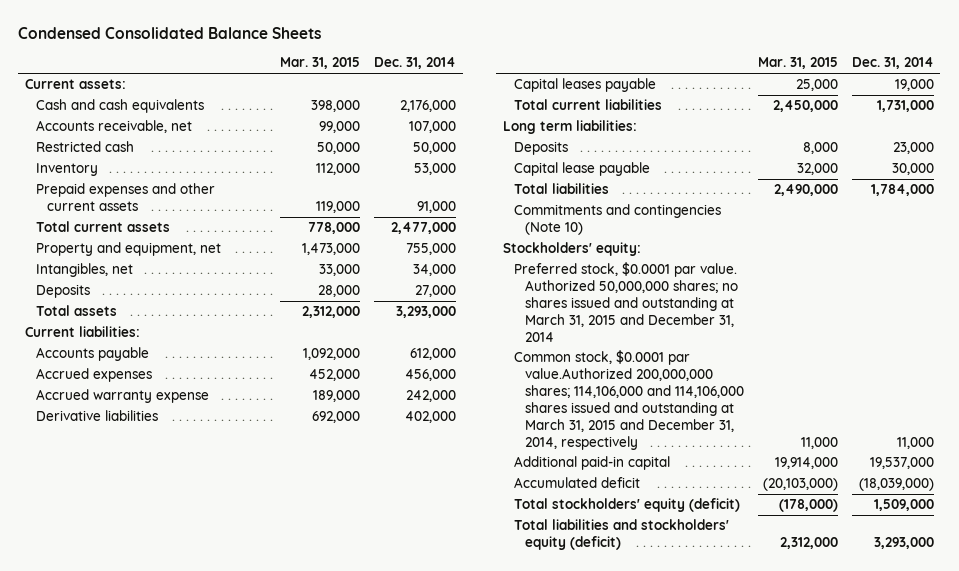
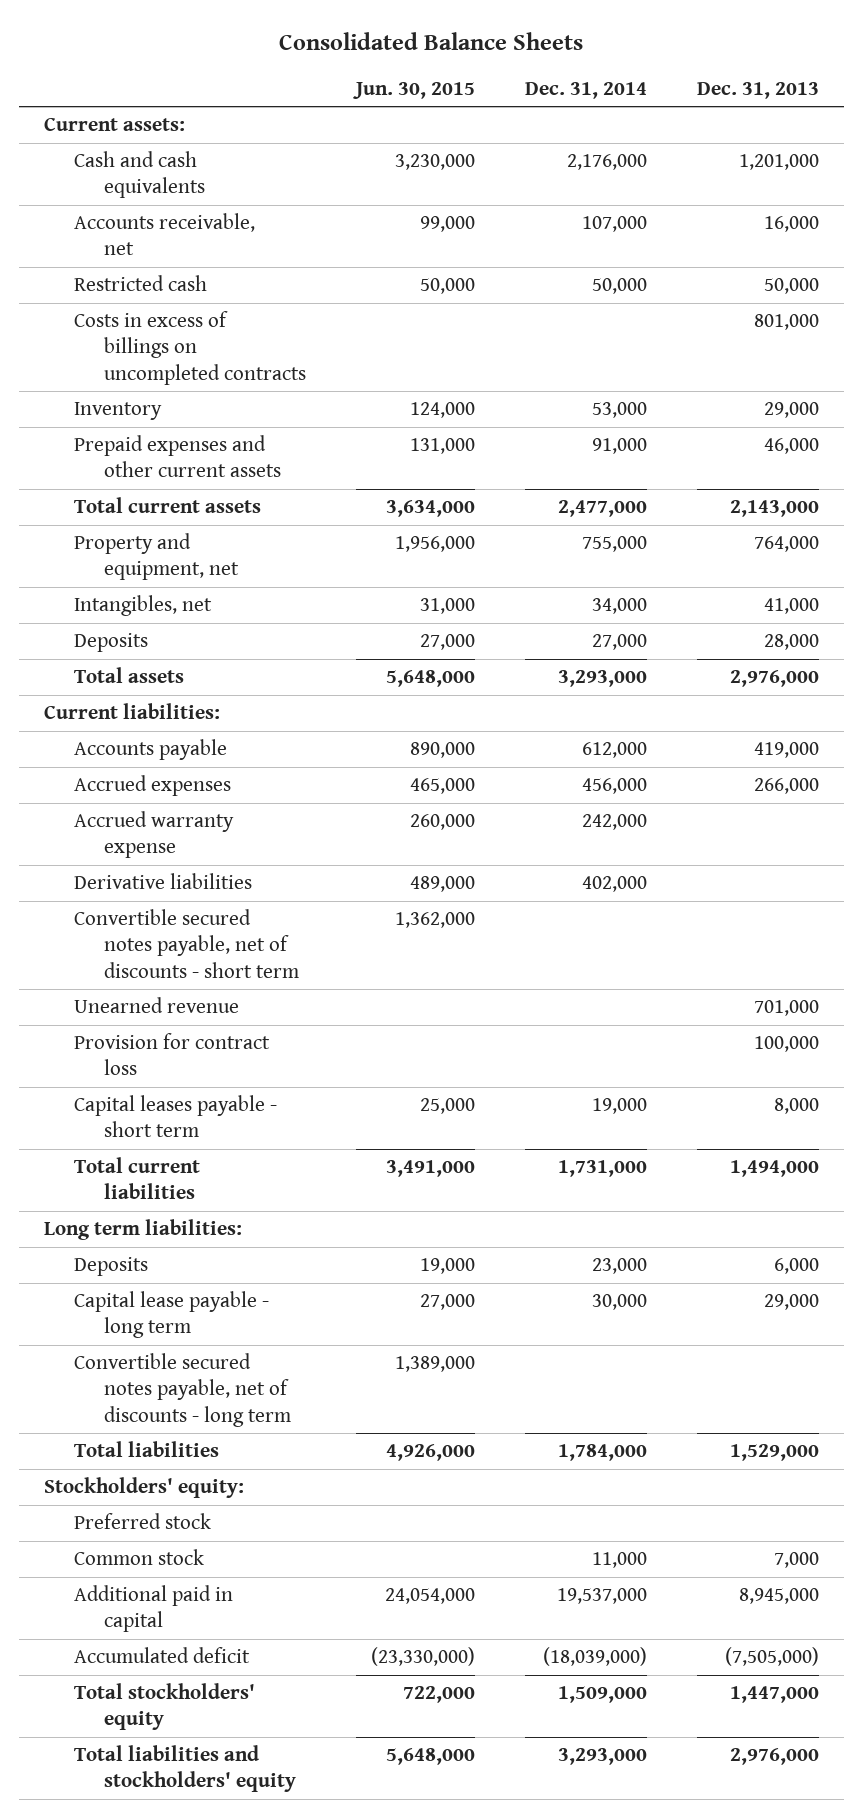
[18,26,322,39] Condensed Consolidated Balance Sheets -> [279,32,584,51] Consolidated Balance Sheets
[280,57,361,70] Mar. 31, 2015 -> none
none -> [352,81,475,99] Jun. 30, 2015
none -> [696,81,819,99] Dec. 31, 2013
none -> [73,311,306,385] Costs in excess of billings on uncompleted contracts
none -> [73,909,299,978] Convertible secured notes payable, net of discounts - short term
none -> [73,997,239,1014] Unearned revenue
none -> [73,1033,270,1076] Provision for contract loss
[514,78,657,93] Capital leases payable -> [73,1095,277,1138] Capital leases payable - short term
[514,162,651,177] Capital lease payable -> [73,1291,269,1339] Capital lease payable - long term
none -> [73,1353,291,1427] Convertible secured notes payable, net of discounts - long term
[514,204,722,236] Commitments and contingencies (Note 10) -> none
[514,262,739,342] Preferred stock, $0.0001 par value. Authorized 50,000,000 shares; no shares issued and outstanding at March 31, 2015 and December 31, 2014 -> [73,1513,211,1530] Preferred stock
[514,350,745,450] Common stock, $0.0001 par value.Authorized 200,000,000 shares; 114,106,000 and 114,106,000 shares issued and outstanding at March 31, 2015 and December 31, 2014, respectively -> [73,1549,204,1566] Common stock
[514,456,671,471] Additional paid-in capital -> [73,1585,233,1633] Additional paid in capital
[514,498,741,513] Total stockholders' equity (deficit) -> [73,1683,255,1731] Total stockholders' equity
[514,519,730,551] Total liabilities and stockholders' equity (deficit) -> [73,1745,296,1793] Total liabilities and stockholders' equity

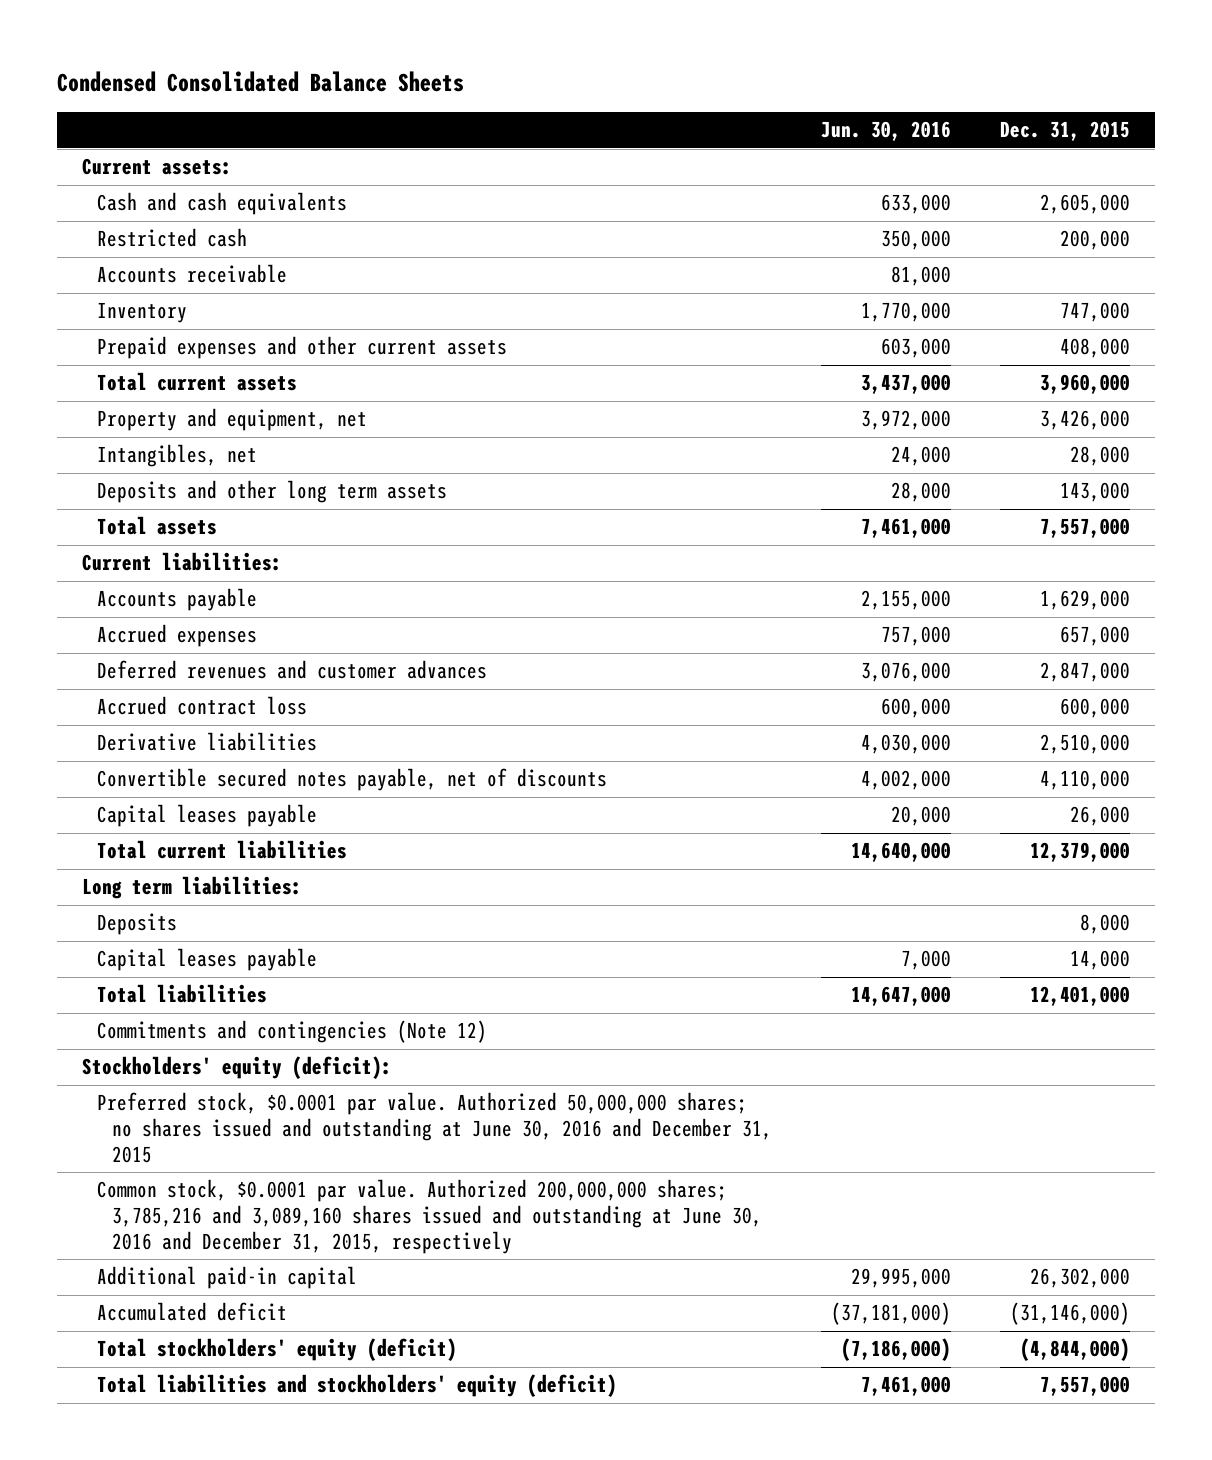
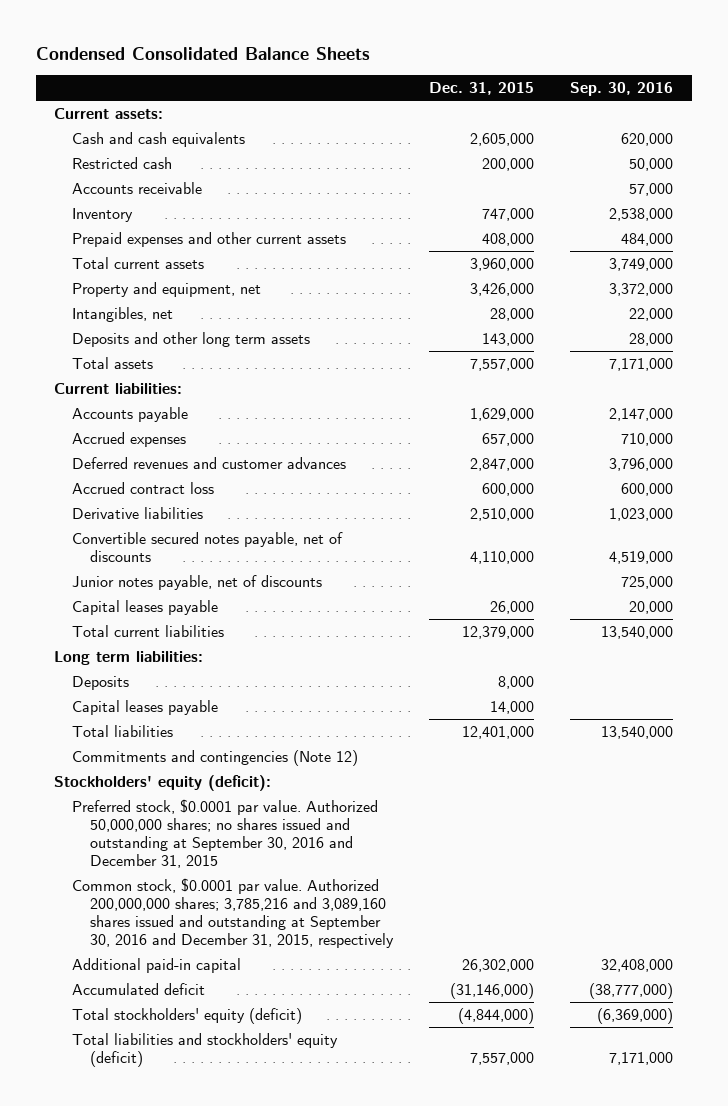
[821,121,952,142] Jun. 30, 2016 -> none
none -> [570,81,674,96] Sep. 30, 2016
none -> [71,574,322,590] Junior notes payable, net of discounts
[97,1092,773,1163] Preferred stock, $0.0001 par value. Authorized 50,000,000 shares; no shares issued and outstanding at June 30, 2016 and December 31, 2015 -> [71,798,378,868] Preferred stock, $0.0001 par value. Authorized 50,000,000 shares; no shares issued and outstanding at September 30, 2016 and December 31, 2015
[97,1179,763,1254] Common stock, $0.0001 par value. Authorized 200,000,000 shares; 3,785,216 and 3,089,160 shares issued and outstanding at June 30, 2016 and December 31, 2015, respectively -> [71,877,394,948] Common stock, $0.0001 par value. Authorized 200,000,000 shares; 3,785,216 and 3,089,160 shares issued and outstanding at September 30, 2016 and December 31, 2015, respectively

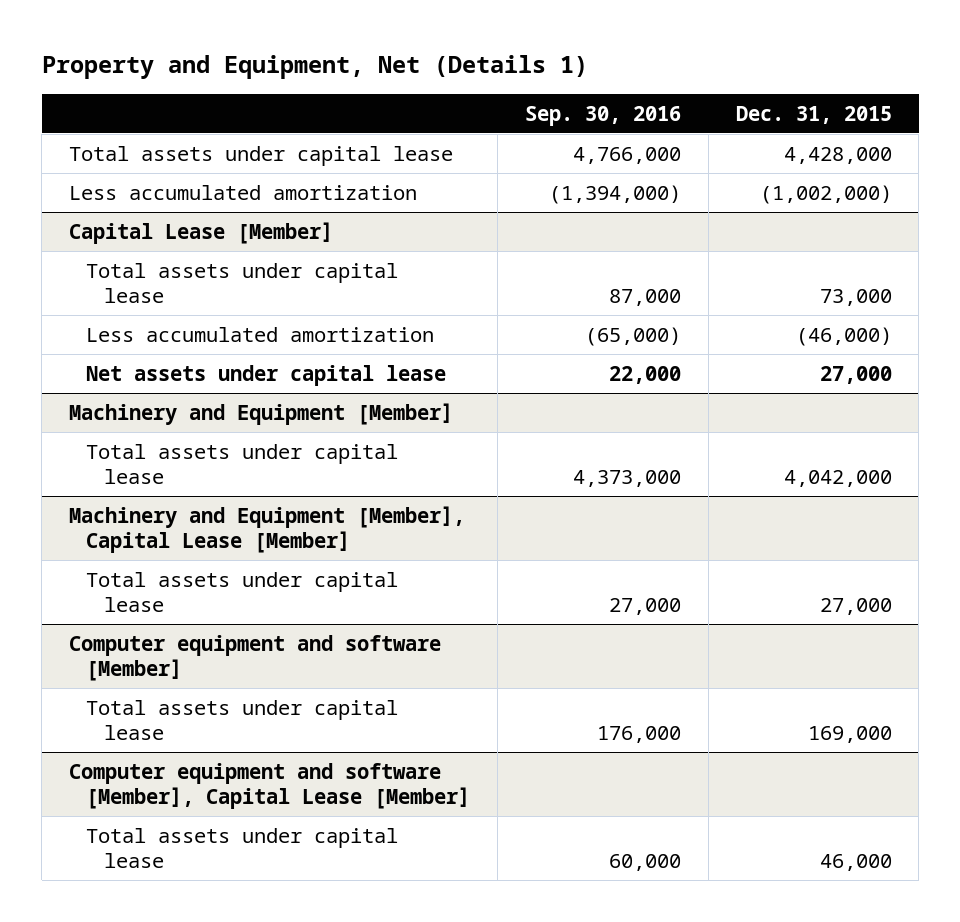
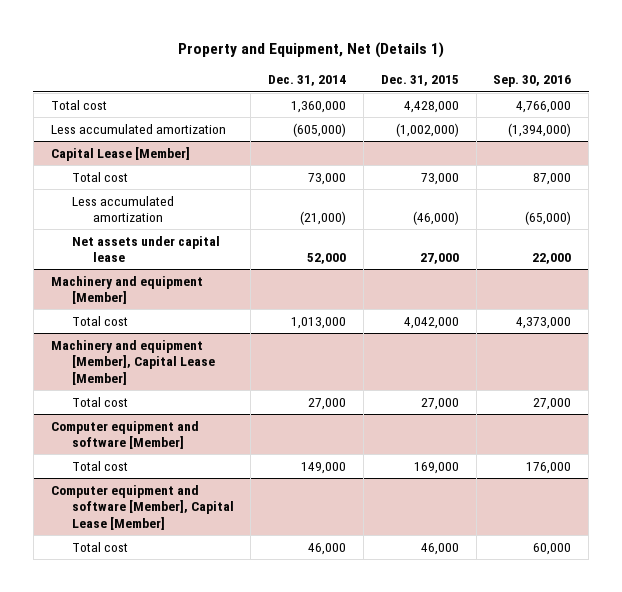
none -> [268,75,347,87] Dec. 31, 2014
[68,145,453,166] Total assets under capital lease -> [50,99,107,110] Total cost
[86,262,399,303] Total assets under capital lease -> [71,171,128,182] Total cost
[68,402,453,425] Machinery and Equipment [Member] -> [50,275,203,305] Machinery and equipment [Member]
[86,443,399,484] Total assets under capital lease -> [71,315,128,326] Total cost
[68,505,465,553] Machinery and Equipment [Member], Capital Lease [Member] -> [50,339,215,385] Machinery and equipment [Member], Capital Lease [Member]
[86,571,399,612] Total assets under capital lease -> [71,396,128,407] Total cost
[86,699,399,740] Total assets under capital lease -> [71,460,128,471] Total cost
[86,827,399,868] Total assets under capital lease -> [71,541,128,552] Total cost

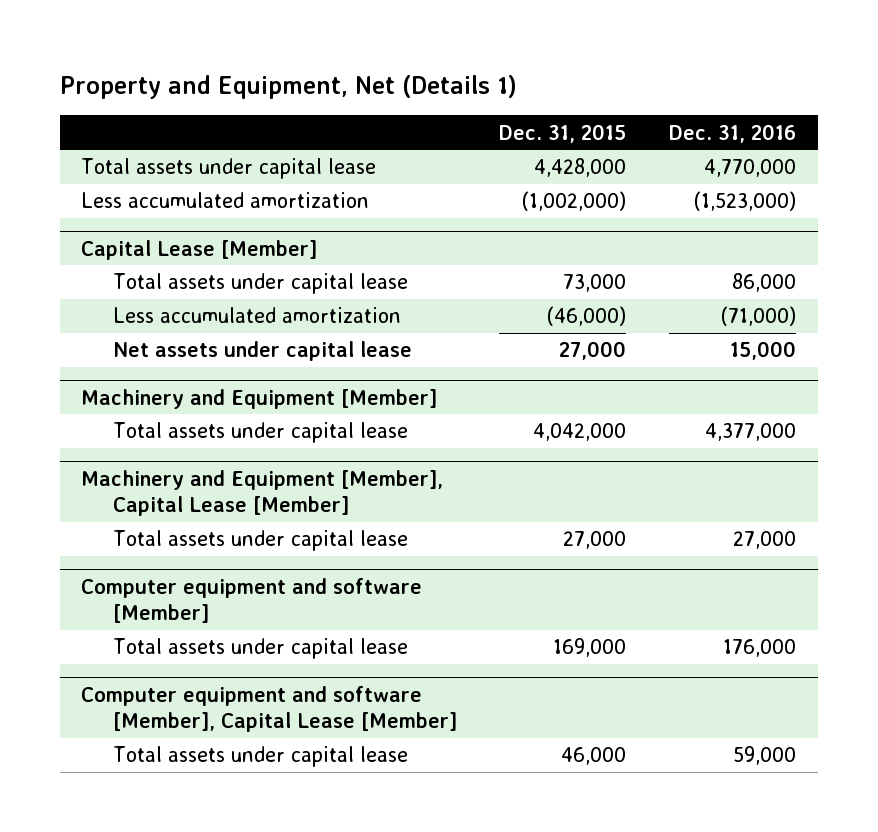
[268,75,347,87] Dec. 31, 2014 -> none
[493,75,572,88] Sep. 30, 2016 -> none
none -> [669,123,797,143] Dec. 31, 2016
[50,99,107,110] Total cost -> [81,158,377,180] Total assets under capital lease
[71,171,128,182] Total cost -> [112,273,408,295] Total assets under capital lease
[50,275,203,305] Machinery and equipment [Member] -> [81,388,438,409] Machinery and Equipment [Member]
[71,315,128,326] Total cost -> [112,422,408,444] Total assets under capital lease
[50,339,215,385] Machinery and equipment [Member], Capital Lease [Member] -> [81,469,444,517] Machinery and Equipment [Member], Capital Lease [Member]
[71,396,128,407] Total cost -> [112,530,408,552] Total assets under capital lease
[71,460,128,471] Total cost -> [112,638,408,660] Total assets under capital lease
[71,541,128,552] Total cost -> [112,746,408,768] Total assets under capital lease

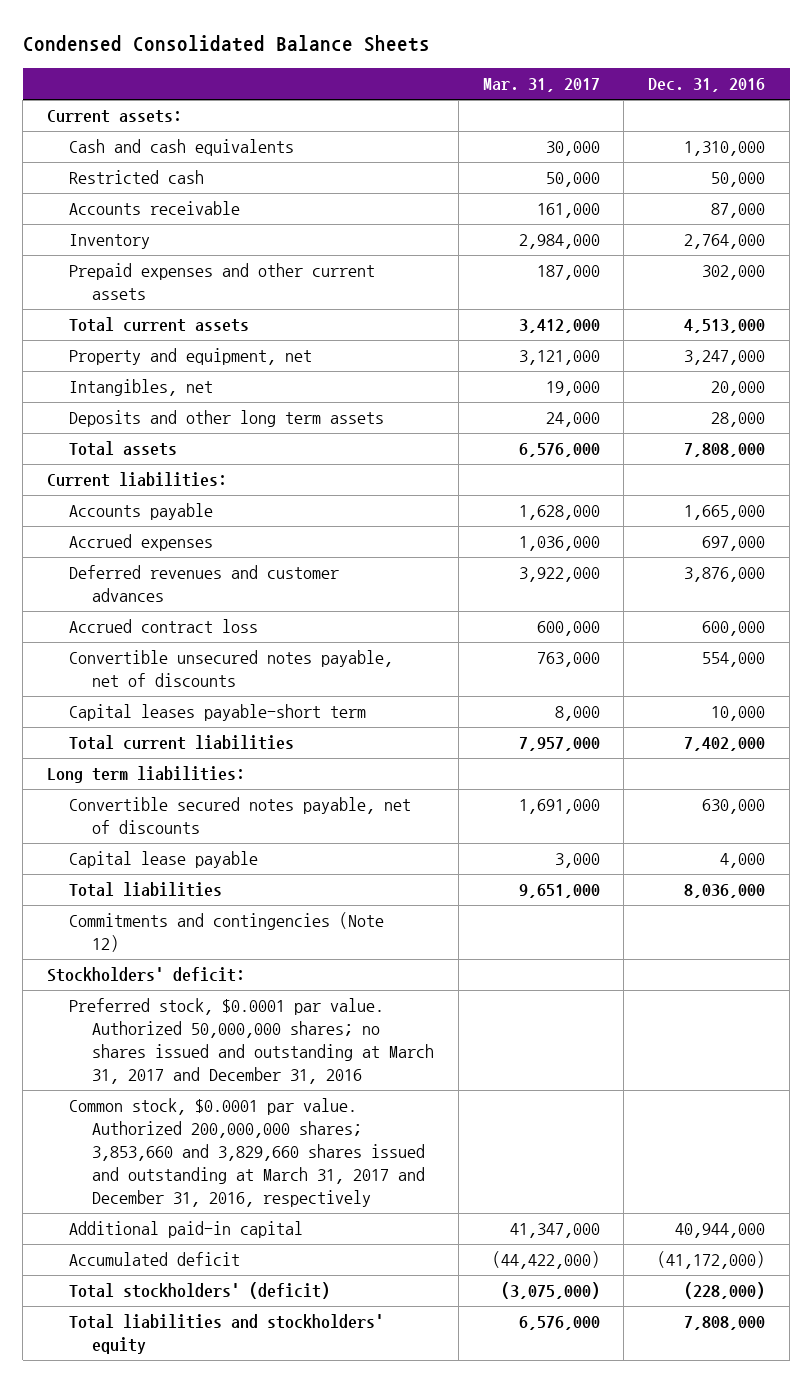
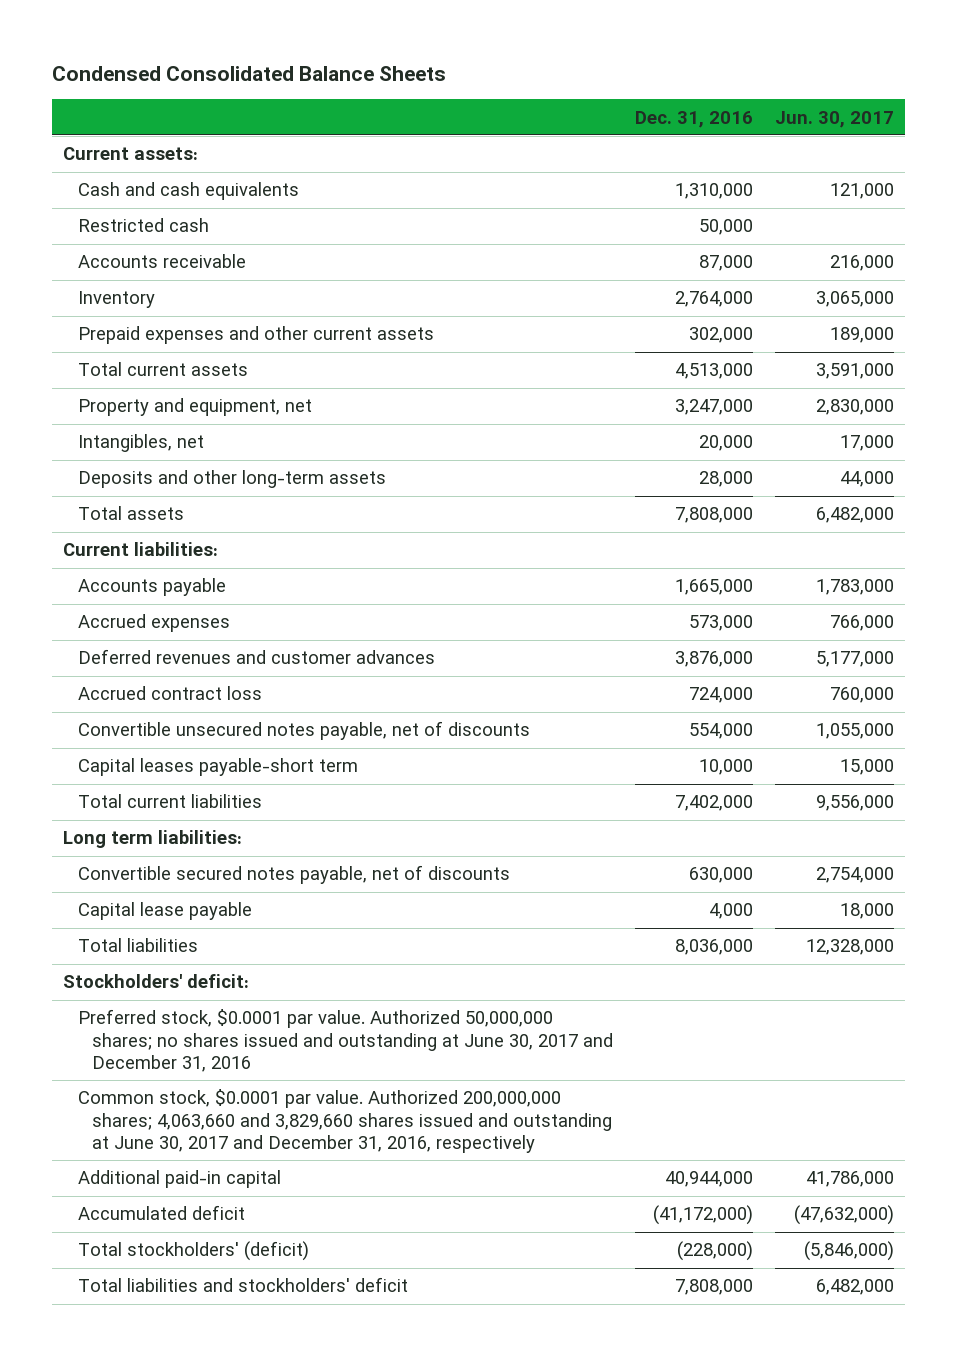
[482,78,600,93] Mar. 31, 2017 -> none
none -> [775,110,895,128] Jun. 30, 2017
[69,410,385,428] Deposits and other long term assets -> [77,470,386,489] Deposits and other long-term assets
[702,536,766,552] 697,000 -> [689,615,754,632] 573,000
[702,621,766,637] 600,000 -> [689,687,754,704] 724,000
[69,912,385,953] Commitments and contingencies (Note 12) -> none
[69,998,434,1085] Preferred stock, $0.0001 par value. Authorized 50,000,000 shares; no shares issued and outstanding at March 31, 2017 and December 31, 2016 -> [77,1009,614,1072] Preferred stock, $0.0001 par value. Authorized 50,000,000 shares; no shares issued and outstanding at June 30, 2017 and December 31, 2016
[69,1098,425,1208] Common stock, $0.0001 par value. Authorized 200,000,000 shares; 3,853,660 and 3,829,660 shares issued and outstanding at March 31, 2017 and December 31, 2016, respectively -> [77,1089,613,1153] Common stock, $0.0001 par value. Authorized 200,000,000 shares; 4,063,660 and 3,829,660 shares issued and outstanding at June 30, 2017 and December 31, 2016, respectively
[69,1314,385,1355] Total liabilities and stockholders' equity -> [77,1277,408,1293] Total liabilities and stockholders' deficit

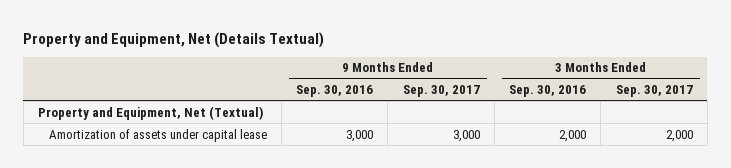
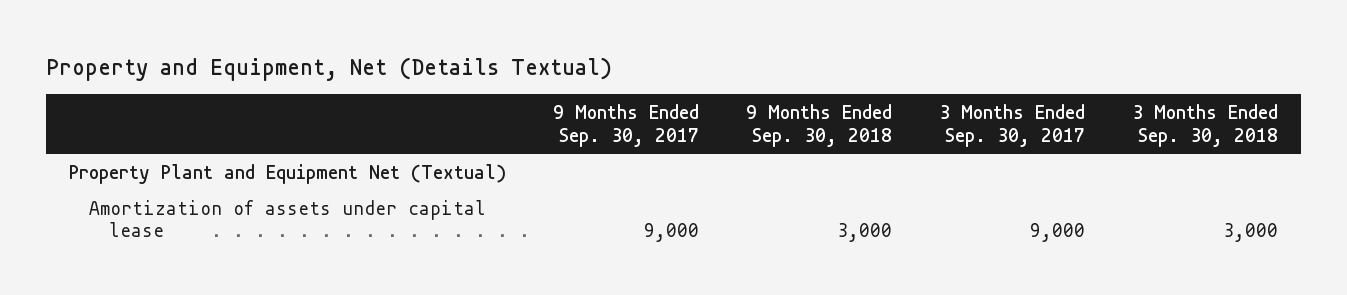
[296,84,374,97] Sep. 30, 2016 -> none
[509,84,587,97] Sep. 30, 2016 -> none
none -> [745,104,892,147] 9 Months Ended Sep. 30, 2018
none -> [1131,104,1278,147] 3 Months Ended Sep. 30, 2018
[38,105,264,120] Property and Equipment, Net (Textual) -> [69,163,507,184] Property Plant and Equipment Net (Textual)
[452,129,480,142] 3,000 -> [644,223,700,243] 9,000
[665,129,693,142] 2,000 -> [1029,223,1085,243] 9,000

